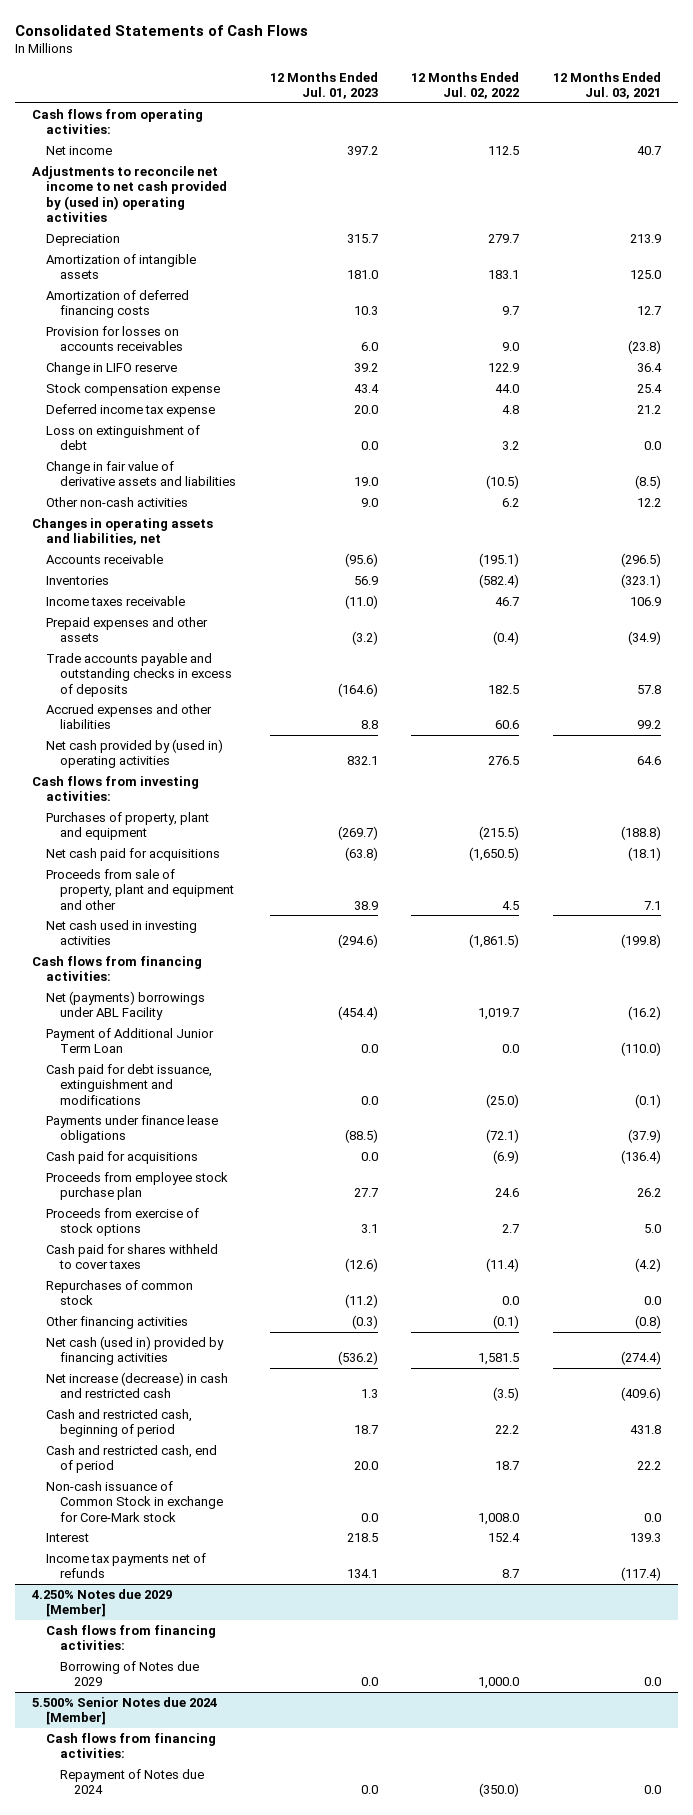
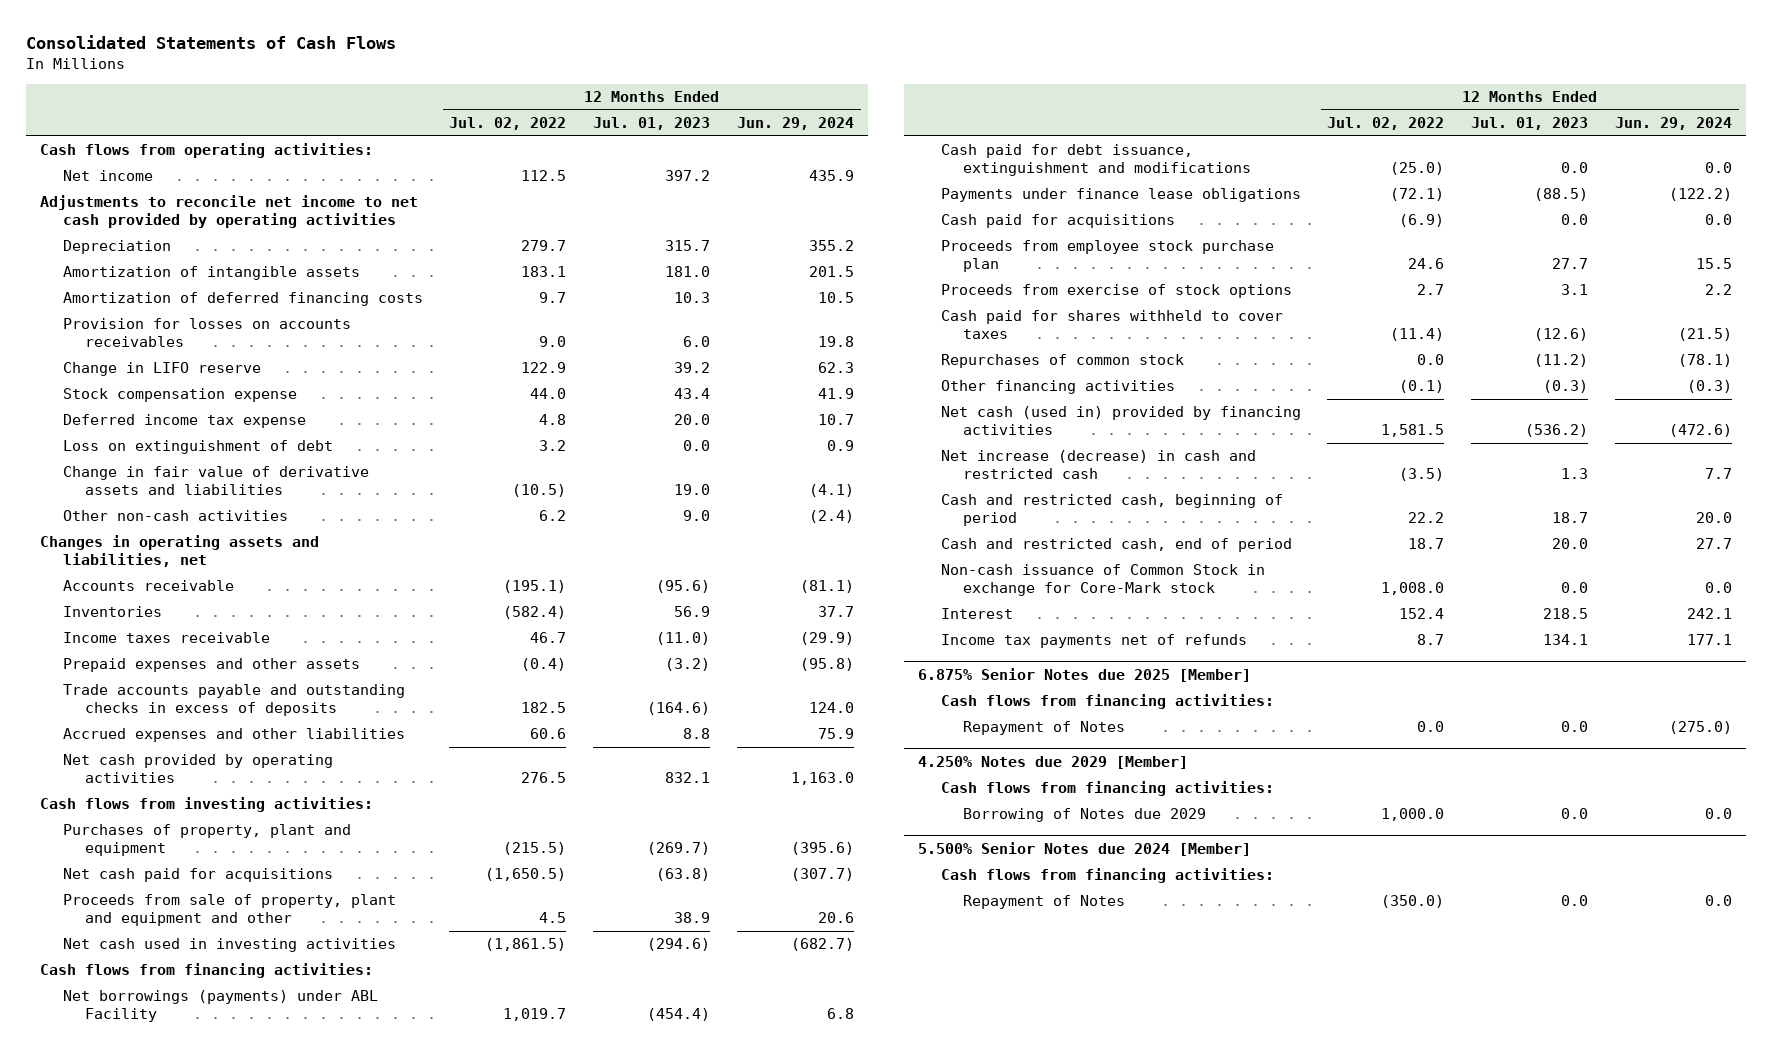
[552,71,661,99] 12 Months Ended Jul. 03, 2021 -> none
none -> [737,116,855,130] Jun. 29, 2024
[32,166,227,222] Adjustments to reconcile net income to net cash provided by (used in) operating activities -> [39,195,418,229] Adjustments to reconcile net income to net cash provided by operating activities
[45,739,223,769] Net cash provided by (used in) operating activities -> [62,754,333,784] Net cash provided by operating activities
[45,1028,214,1054] Payment of Additional Junior Term Loan -> none
[45,991,205,1021] Net (payments) borrowings under ABL Facility -> [62,990,378,1023] Net borrowings (payments) under ABL Facility
none -> [917,668,1251,683] 6.875% Senior Notes due 2025 [Member]
none -> [940,694,1274,710] Cash flows from financing activities:
none -> [963,721,1126,736] Repayment of Notes
[59,1769,204,1795] Repayment of Notes due 2024 -> [963,895,1126,910] Repayment of Notes

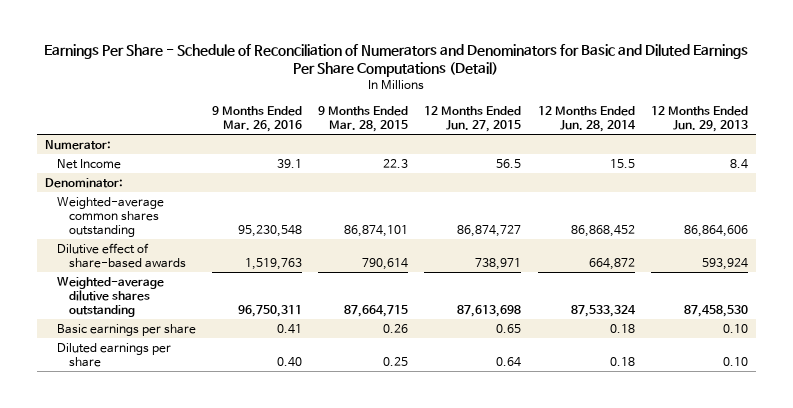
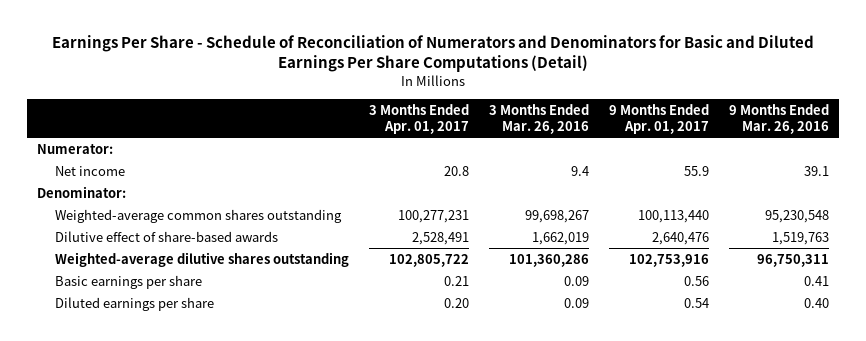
[318,105,409,133] 9 Months Ended Mar. 28, 2015 -> none
[424,105,522,133] 12 Months Ended Jun. 27, 2015 -> none
[537,105,636,133] 12 Months Ended Jun. 28, 2014 -> none
[650,105,748,133] 12 Months Ended Jun. 29, 2013 -> none
none -> [368,103,469,134] 3 Months Ended Apr. 01, 2017
none -> [488,103,589,134] 3 Months Ended Mar. 26, 2016
none -> [608,103,709,134] 9 Months Ended Apr. 01, 2017
[57,158,122,169] Net Income -> [54,165,125,176] Net income

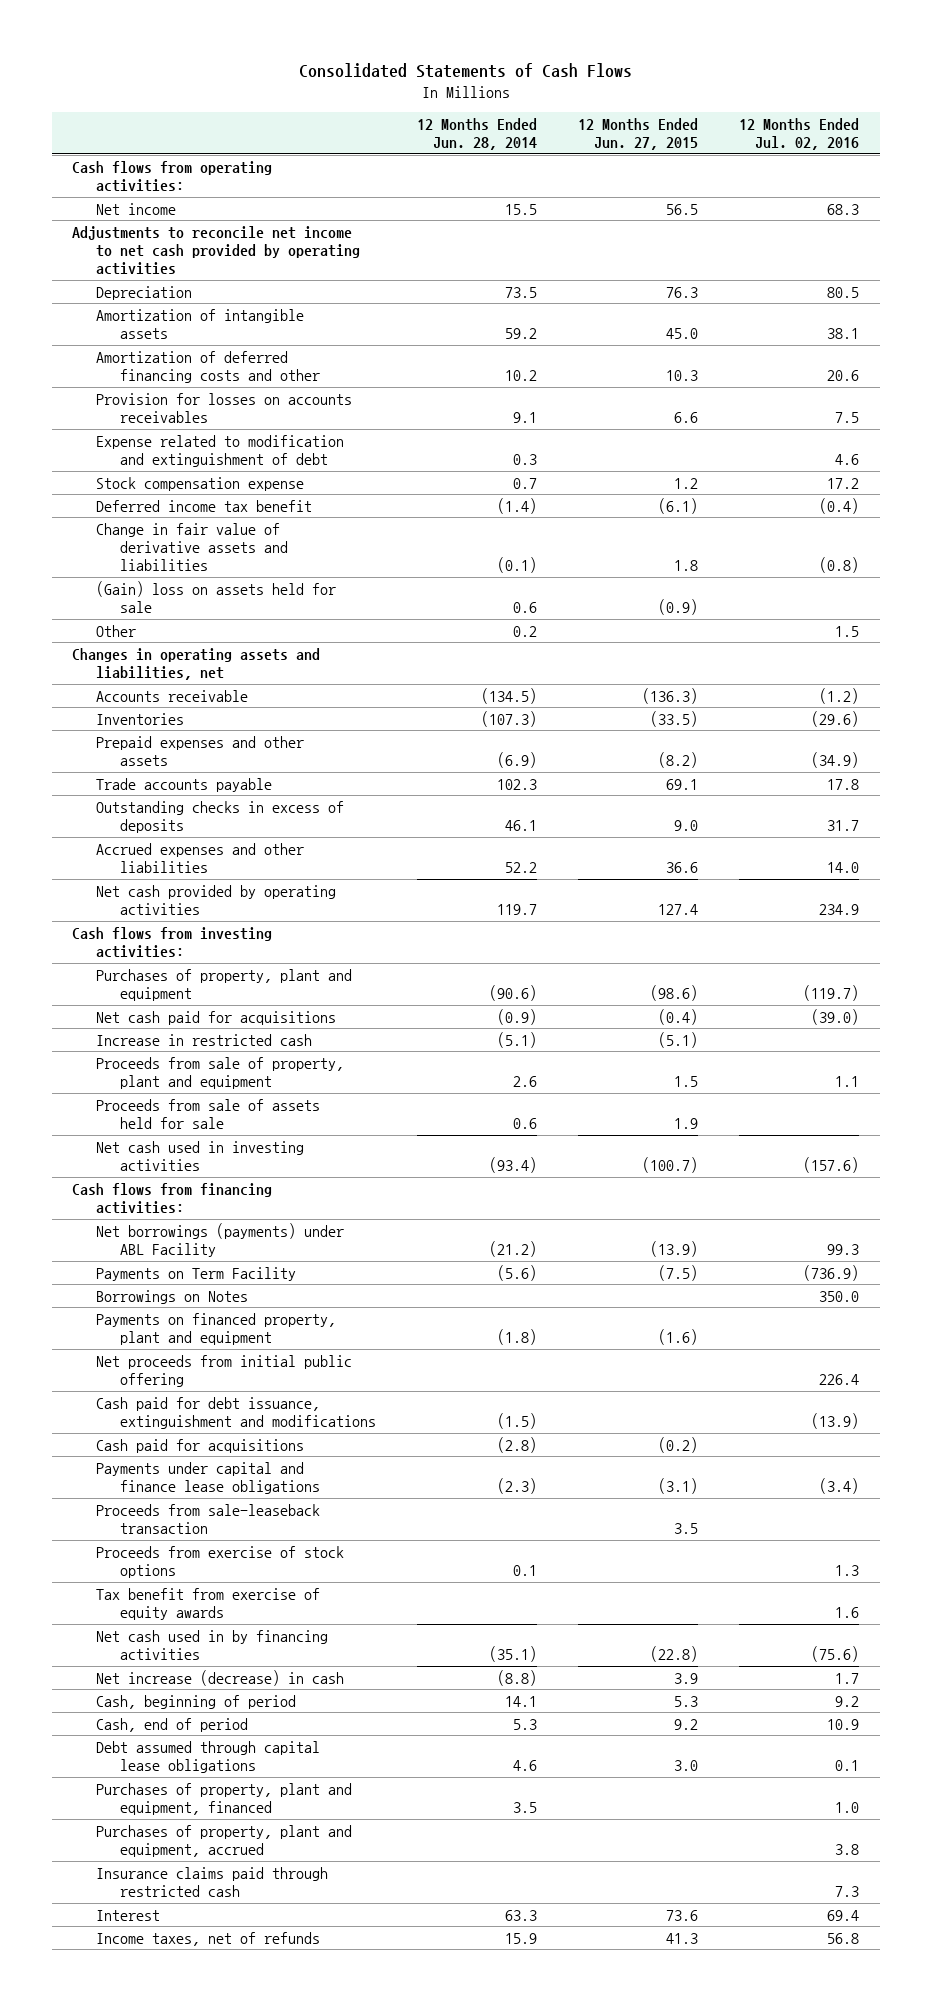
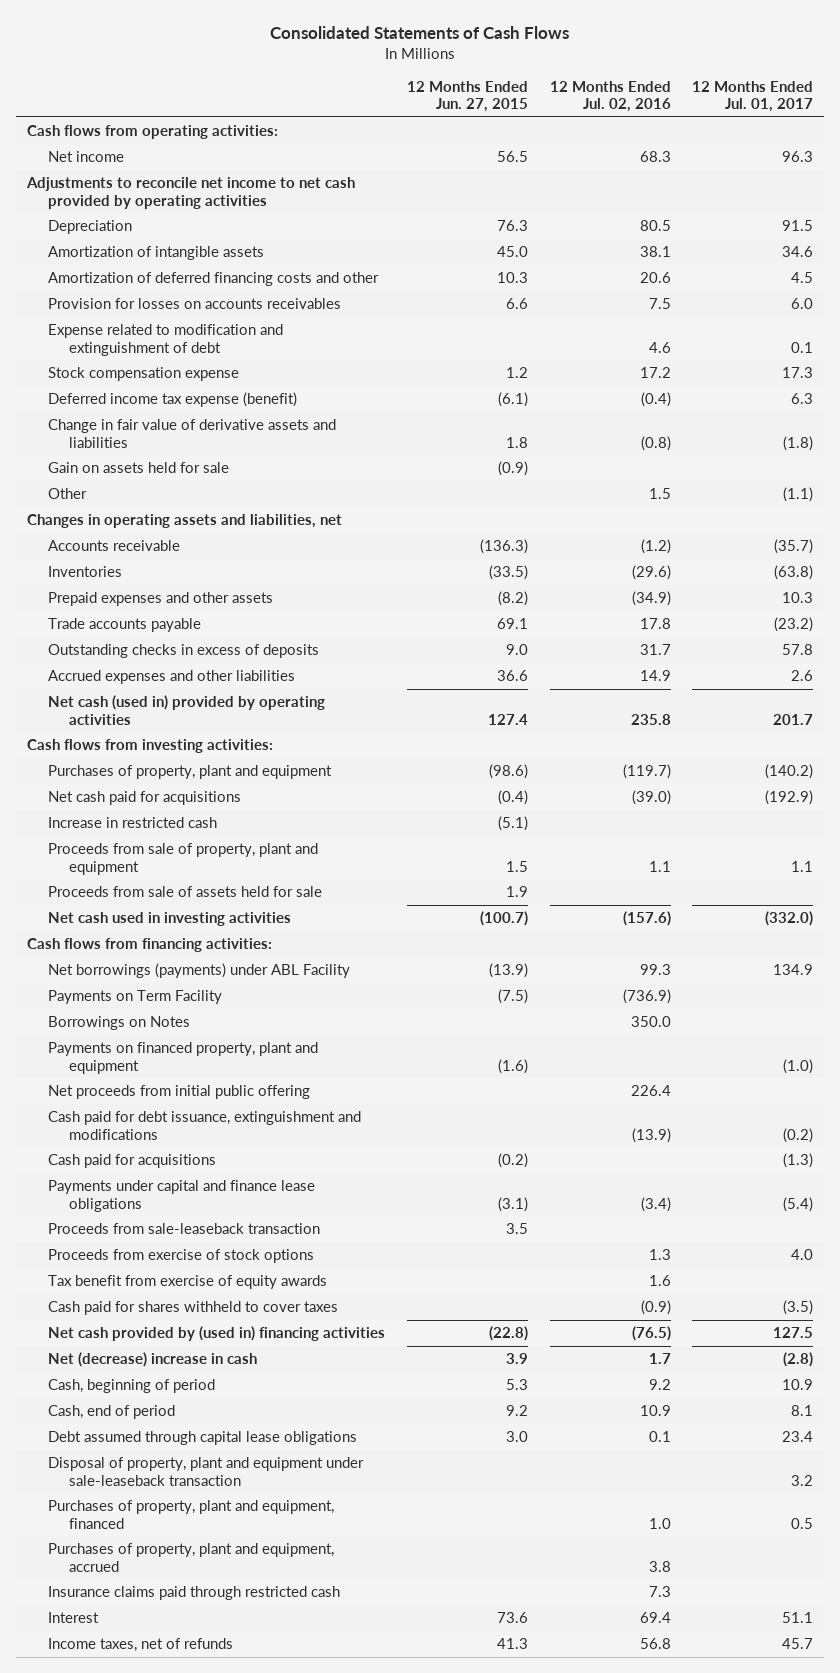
[416,117,537,150] 12 Months Ended Jun. 28, 2014 -> none
none -> [692,80,814,113] 12 Months Ended Jul. 01, 2017
[95,499,312,512] Deferred income tax benefit -> [48,392,298,408] Deferred income tax expense (benefit)
[95,580,336,613] (Gain) loss on assets held for sale -> [48,462,230,474] Gain on assets held for sale
[827,861,860,873] 14.0 -> [639,670,671,682] 14.9
[95,884,336,915] Net cash provided by operating activities -> [48,695,326,725] Net cash (used in) provided by operating activities
[819,903,860,915] 234.9 -> [630,713,671,725] 235.8
none -> [48,1301,339,1316] Cash paid for shares withheld to cover taxes
[95,1629,328,1660] Net cash used in by financing activities -> [48,1326,386,1342] Net cash provided by (used in) financing activities
[811,1645,860,1662] (75.6) -> [631,1326,671,1342] (76.5)
[95,1669,344,1686] Net increase (decrease) in cash -> [48,1352,258,1368] Net (decrease) increase in cash
none -> [48,1457,365,1486] Disposal of property, plant and equipment under sale-leaseback transaction

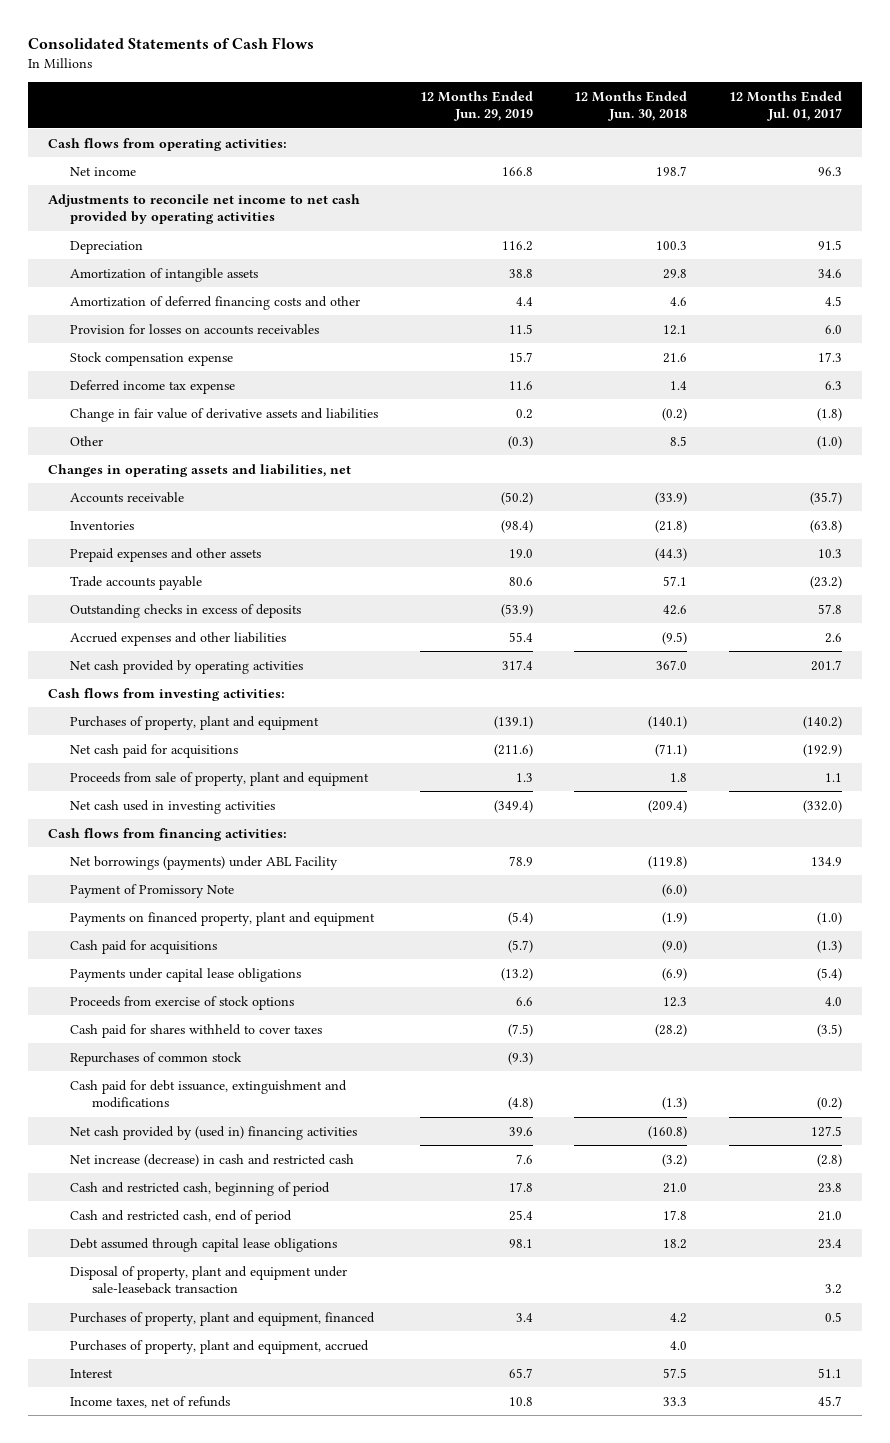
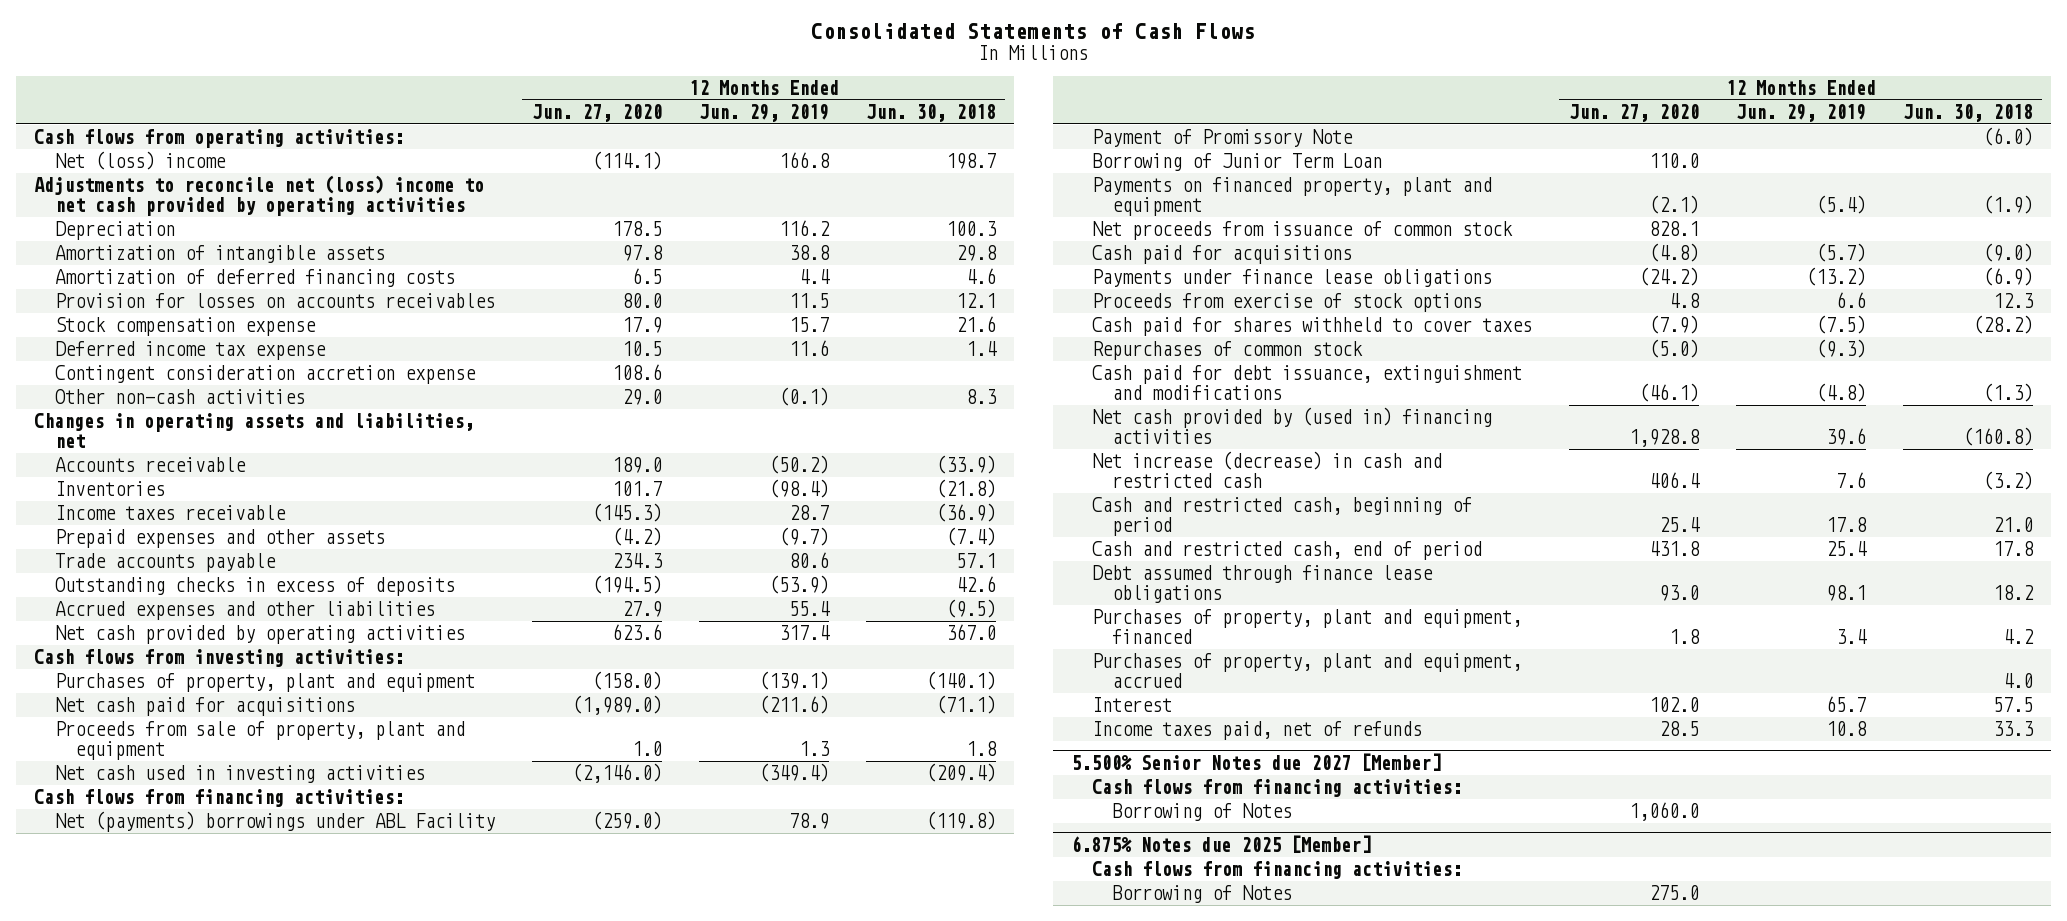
[728,90,842,122] 12 Months Ended Jul. 01, 2017 -> none
none -> [531,103,662,122] Jun. 27, 2020
[70,166,137,176] Net income -> [54,151,226,171] Net (loss) income
[48,193,361,225] Adjustments to reconcile net income to net cash provided by operating activities -> [34,175,485,217] Adjustments to reconcile net (loss) income to net cash provided by operating activities
[70,295,361,310] Amortization of deferred financing costs and other -> [54,269,455,288] Amortization of deferred financing costs
[70,407,379,422] Change in fair value of derivative assets and liabilities -> none
none -> [54,365,476,385] Contingent consideration accretion expense
[70,435,104,446] Other -> [54,389,305,405] Other non-cash activities
[507,435,533,449] (0.3) -> [778,387,829,407] (0.1)
[670,435,688,446] 8.5 -> [965,389,997,405] 8.3
none -> [54,505,286,521] Income taxes receivable
[508,548,533,558] 19.0 -> [778,527,829,547] (9.7)
[655,547,688,561] (44.3) -> [945,527,996,547] (7.4)
[70,855,339,870] Net borrowings (payments) under ABL Facility -> [54,811,495,833] Net (payments) borrowings under ABL Facility
none -> [1091,153,1382,172] Borrowing of Junior Term Loan
none -> [1091,221,1513,241] Net proceeds from issuance of common stock
[70,967,302,982] Payments under capital lease obligations -> [1091,269,1492,288] Payments under finance lease obligations
[70,1265,348,1295] Disposal of property, plant and equipment under sale-leaseback transaction -> none
[70,1237,338,1252] Debt assumed through capital lease obligations -> [1091,565,1433,604] Debt assumed through finance lease obligations
[70,1395,231,1408] Income taxes, net of refunds -> [1091,721,1422,741] Income taxes paid, net of refunds
none -> [1071,753,1442,772] 5.500% Senior Notes due 2027 [Member]
none -> [1091,779,1462,798] Cash flows from financing activities:
none -> [1112,803,1293,822] Borrowing of Notes
none -> [1071,835,1372,854] 6.875% Notes due 2025 [Member]
none -> [1091,861,1462,880] Cash flows from financing activities:
none -> [1112,885,1293,904] Borrowing of Notes

